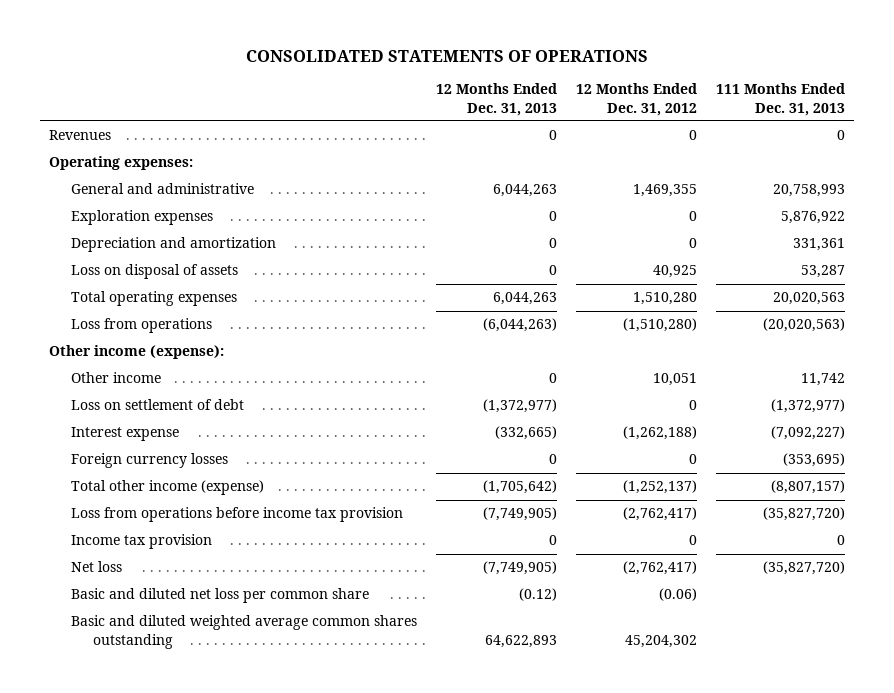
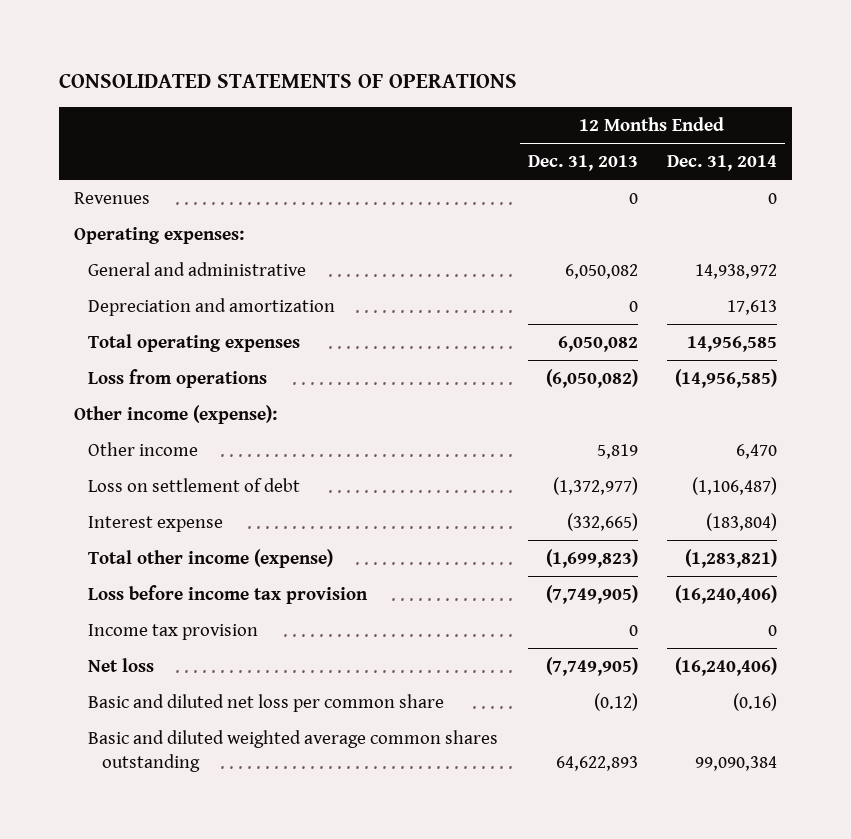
[575,83,697,116] 12 Months Ended Dec. 31, 2012 -> none
[715,83,845,116] 111 Months Ended Dec. 31, 2013 -> none
none -> [667,155,778,172] Dec. 31, 2014
[70,210,213,226] Exploration expenses -> none
[492,184,557,198] 6,044,263 -> [564,263,638,279] 6,050,082
[70,264,238,280] Loss on disposal of assets -> none
[492,292,557,306] 6,044,263 -> [557,335,638,352] 6,050,082
[482,318,557,333] (6,044,263) -> [545,368,638,388] (6,050,082)
[548,373,557,384] 0 -> [596,443,638,459] 5,819
[70,453,228,469] Foreign currency losses -> none
[482,480,557,495] (1,705,642) -> [545,548,638,568] (1,699,823)
[70,507,403,523] Loss from operations before income tax provision -> [88,584,369,604] Loss before income tax provision

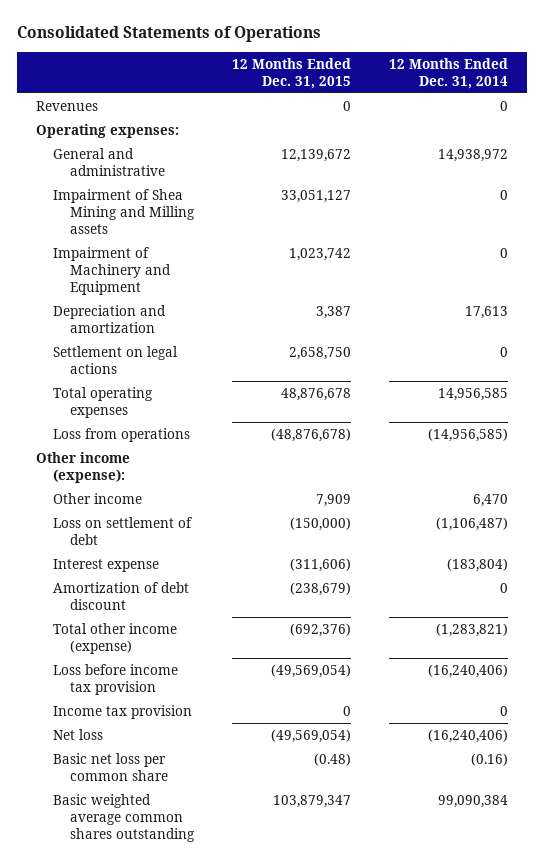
[59,73,518,89] CONSOLIDATED STATEMENTS OF OPERATIONS -> [17,26,322,43] Consolidated Statements of Operations
[527,155,638,172] Dec. 31, 2013 -> none
none -> [231,57,351,89] 12 Months Ended Dec. 31, 2015
none -> [52,188,195,234] Impairment of Shea Mining and Milling assets
none -> [52,246,171,295] Impairment of Machinery and Equipment
none -> [52,345,178,374] Settlement on legal actions
none -> [52,581,189,610] Amortization of debt discount
[88,693,445,712] Basic and diluted net loss per common share -> [52,752,168,781] Basic net loss per common share
[88,729,499,773] Basic and diluted weighted average common shares outstanding -> [52,793,195,842] Basic weighted average common shares outstanding

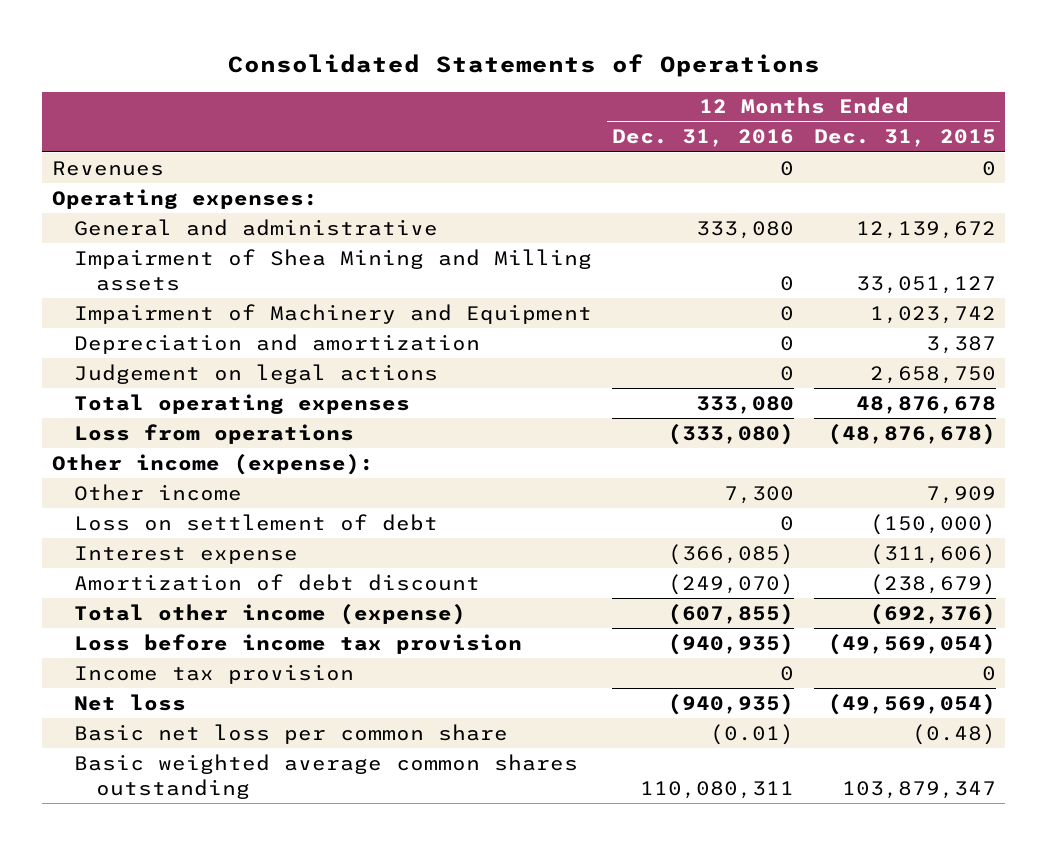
[388,57,508,89] 12 Months Ended Dec. 31, 2014 -> none
none -> [611,129,794,148] Dec. 31, 2016
[52,345,178,374] Settlement on legal actions -> [74,363,439,384] Judgement on legal actions

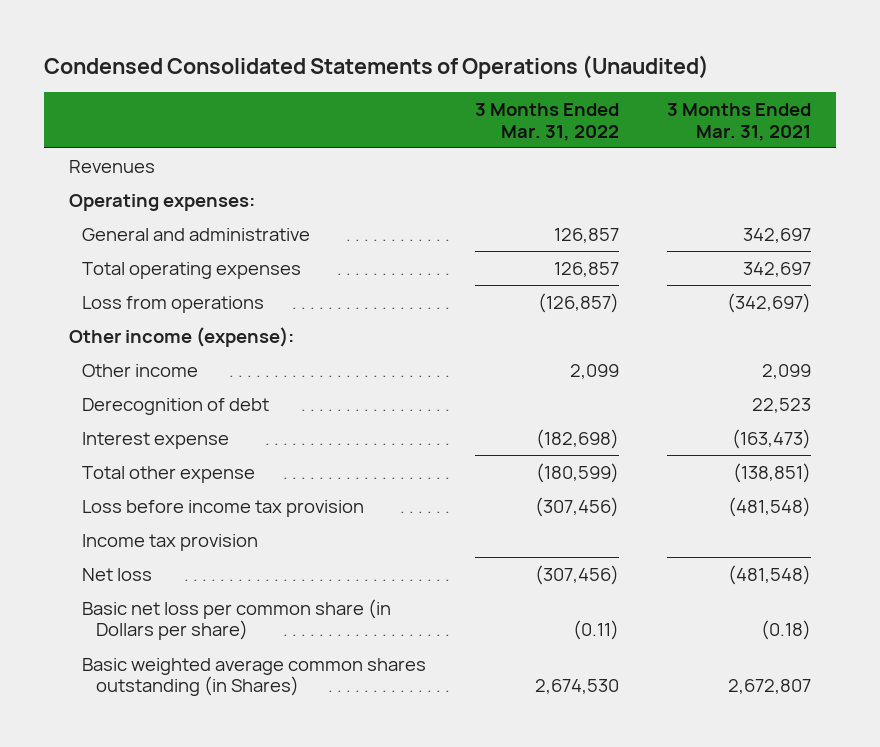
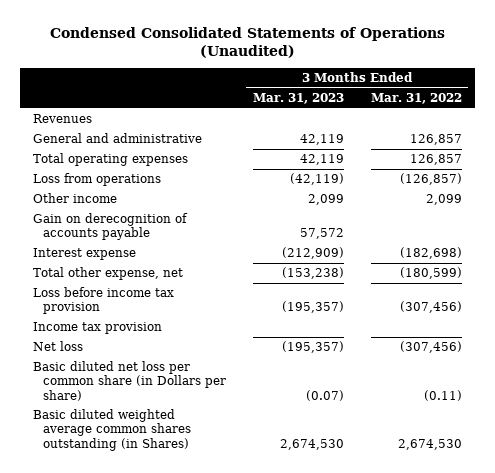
[667,103,812,141] 3 Months Ended Mar. 31, 2021 -> none
none -> [252,93,344,105] Mar. 31, 2023
[68,193,255,211] Operating expenses: -> none
[68,326,294,347] Other income (expense): -> none
[82,397,270,415] Derecognition of debt -> none
none -> [33,213,189,241] Gain on derecognition of accounts payable
[82,465,256,483] Total other expense -> [33,267,184,281] Total other expense, net
[82,598,392,641] Basic net loss per common share (in Dollars per share) -> [33,361,227,401] Basic diluted net loss per common share (in Dollars per share)
[82,657,427,697] Basic weighted average common shares outstanding (in Shares) -> [33,409,192,451] Basic diluted weighted average common shares outstanding (in Shares)

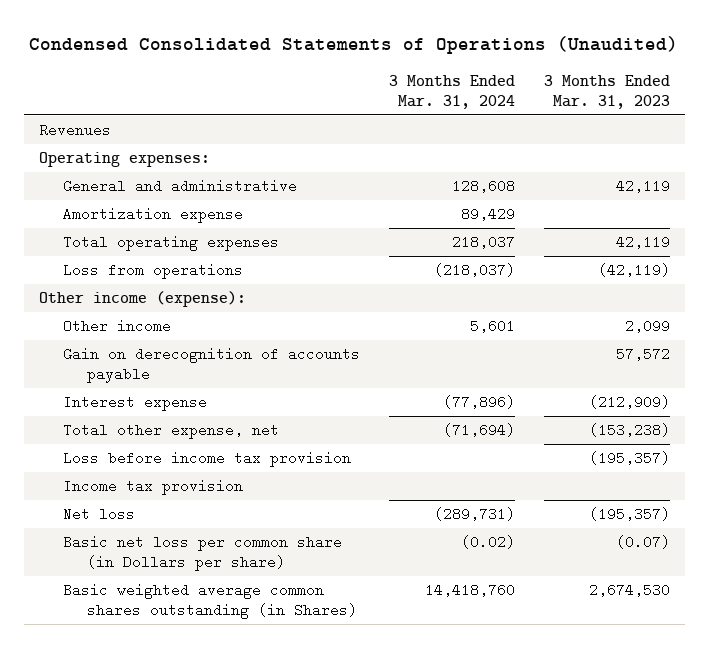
[370,93,462,105] Mar. 31, 2022 -> none
none -> [389,74,516,109] 3 Months Ended Mar. 31, 2024
none -> [38,152,210,168] Operating expenses:
none -> [62,207,243,224] Amortization expense
none -> [38,291,246,308] Other income (expense):
[33,361,227,401] Basic diluted net loss per common share (in Dollars per share) -> [62,535,342,571] Basic net loss per common share (in Dollars per share)
[33,409,192,451] Basic diluted weighted average common shares outstanding (in Shares) -> [62,583,358,619] Basic weighted average common shares outstanding (in Shares)

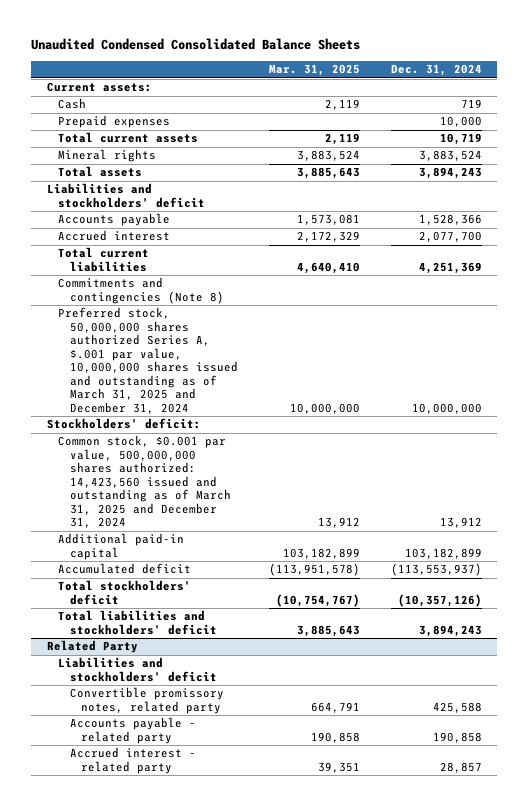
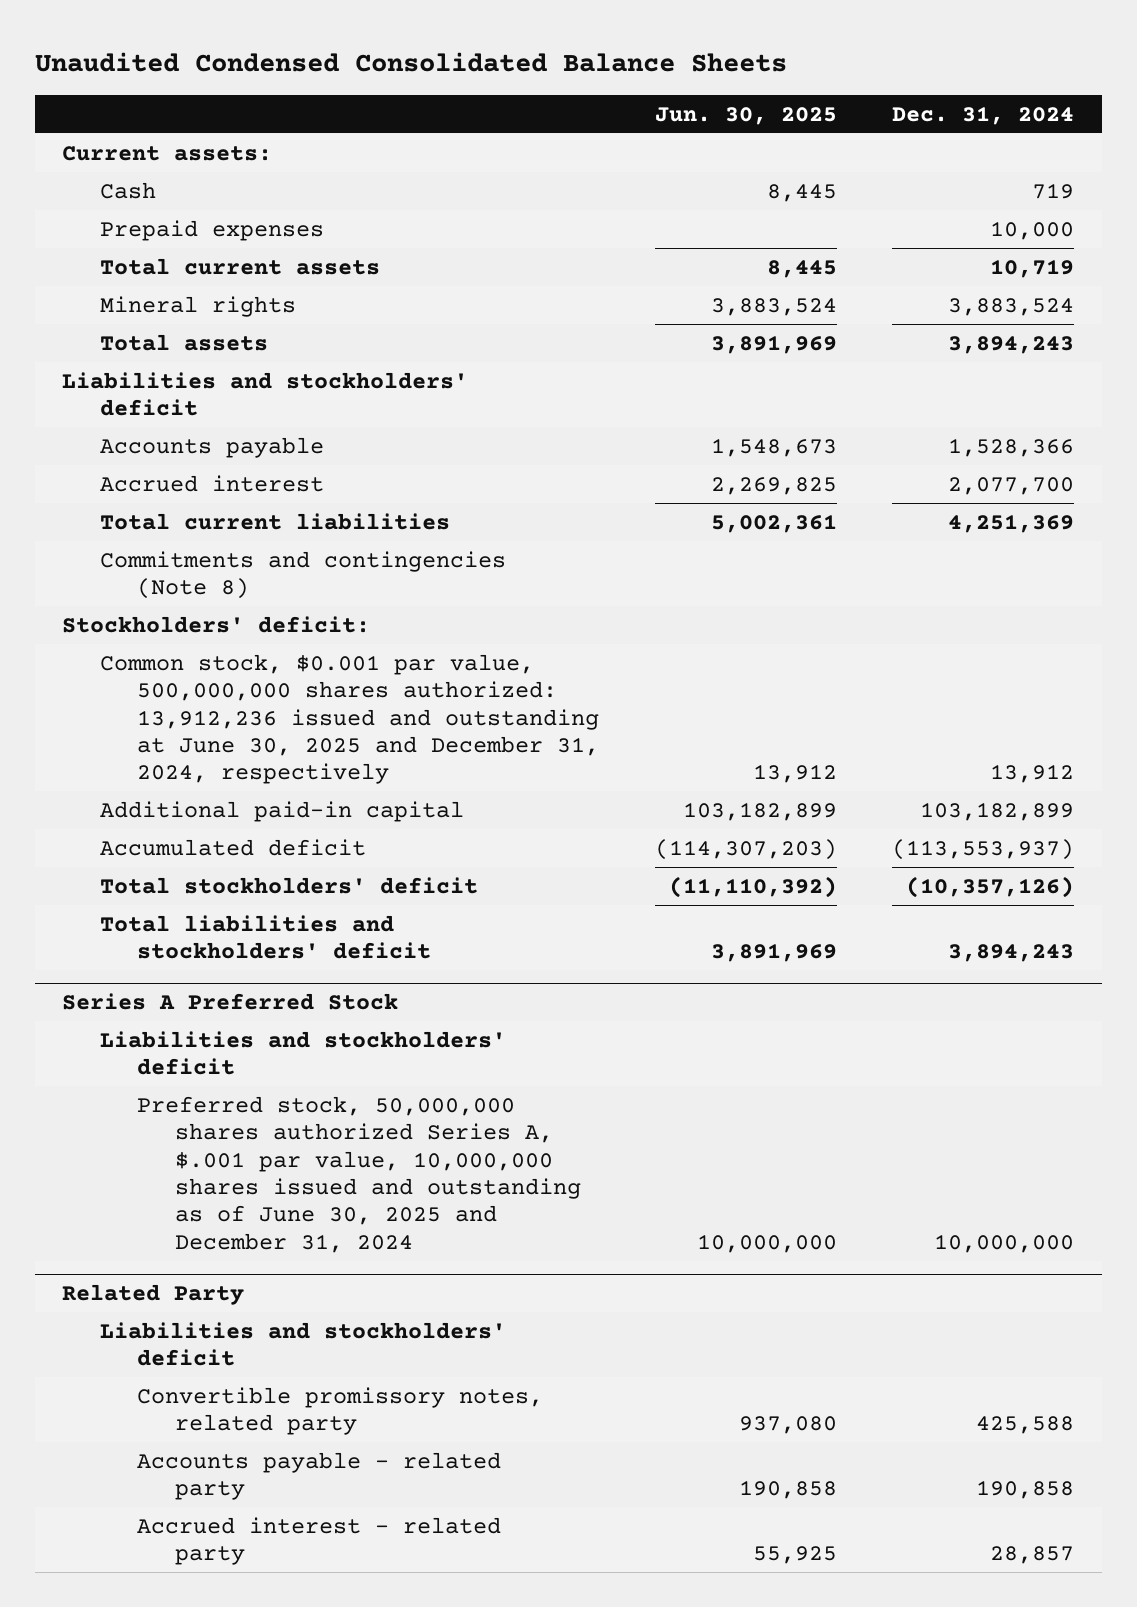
[268,64,360,77] Mar. 31, 2025 -> none
none -> [654,106,837,125] Jun. 30, 2025
[58,307,238,414] Preferred stock, 50,000,000 shares authorized Series A, $.001 par value, 10,000,000 shares issued and outstanding as of March 31, 2025 and December 31, 2024 -> none
[58,435,231,529] Common stock, $0.001 par value, 500,000,000 shares authorized: 14,423,560 issued and outstanding as of March 31, 2025 and December 31, 2024 -> [99,653,600,785] Common stock, $0.001 par value, 500,000,000 shares authorized: 13,912,236 issued and outstanding at June 30, 2025 and December 31, 2024, respectively
none -> [62,993,399,1011] Series A Preferred Stock
none -> [99,1030,506,1076] Liabilities and stockholders' deficit
none -> [137,1095,581,1253] Preferred stock, 50,000,000 shares authorized Series A, $.001 par value, 10,000,000 shares issued and outstanding as of June 30, 2025 and December 31, 2024

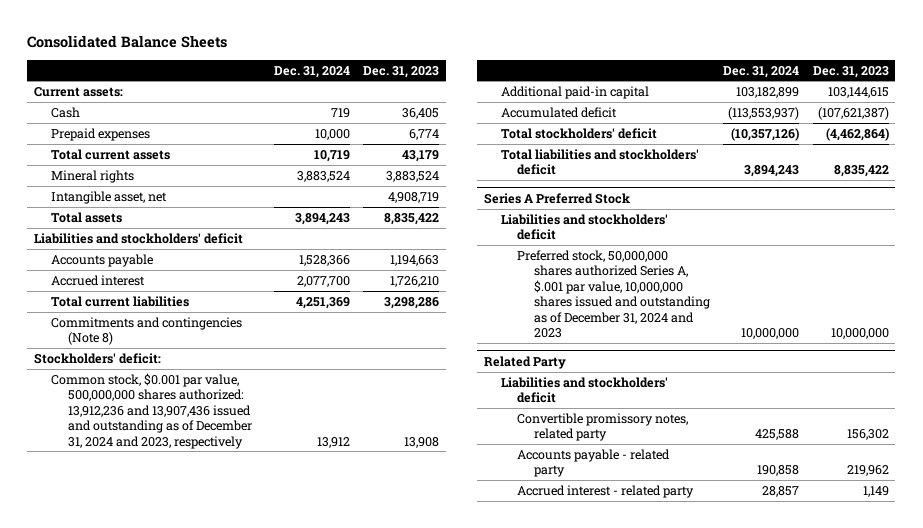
[34,52,787,73] Unaudited Condensed Consolidated Balance Sheets -> [27,34,228,48] Consolidated Balance Sheets
[654,106,837,125] Jun. 30, 2025 -> none
none -> [362,65,439,78] Dec. 31, 2023
none -> [50,191,167,205] Intangible asset, net
[99,653,600,785] Common stock, $0.001 par value, 500,000,000 shares authorized: 13,912,236 issued and outstanding at June 30, 2025 and December 31, 2024, respectively -> [50,373,252,449] Common stock, $0.001 par value, 500,000,000 shares authorized: 13,912,236 and 13,907,436 issued and outstanding as of December 31, 2024 and 2023, respectively
[137,1095,581,1253] Preferred stock, 50,000,000 shares authorized Series A, $.001 par value, 10,000,000 shares issued and outstanding as of June 30, 2025 and December 31, 2024 -> [517,250,711,338] Preferred stock, 50,000,000 shares authorized Series A, $.001 par value, 10,000,000 shares issued and outstanding as of December 31, 2024 and 2023

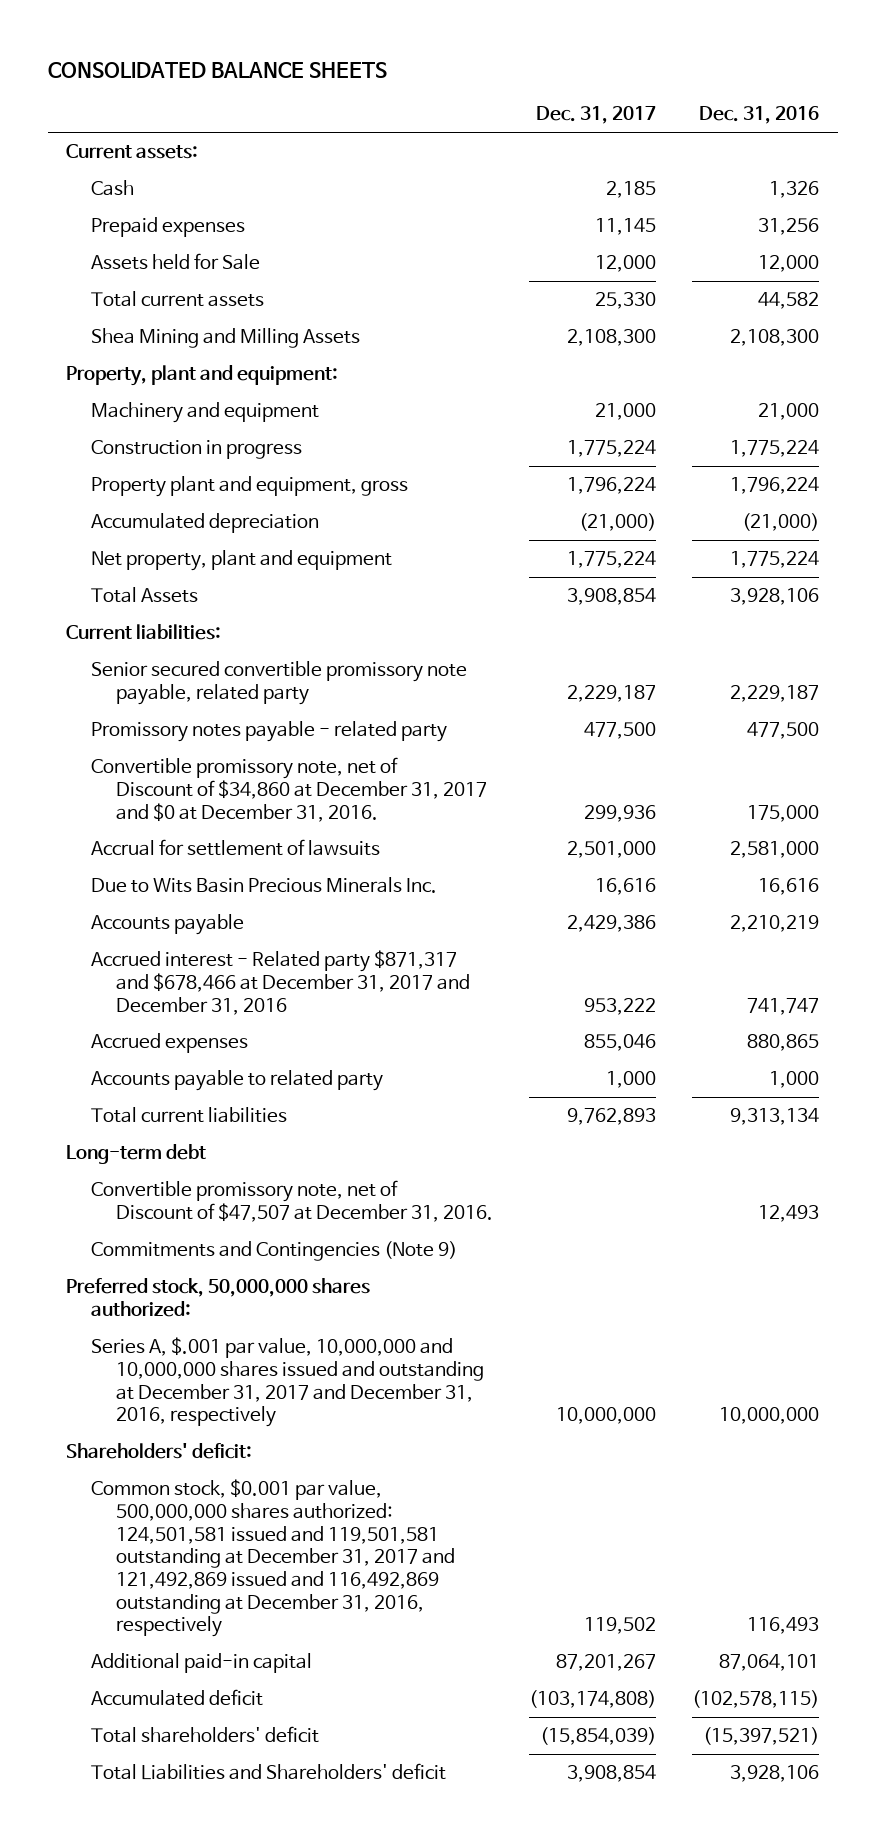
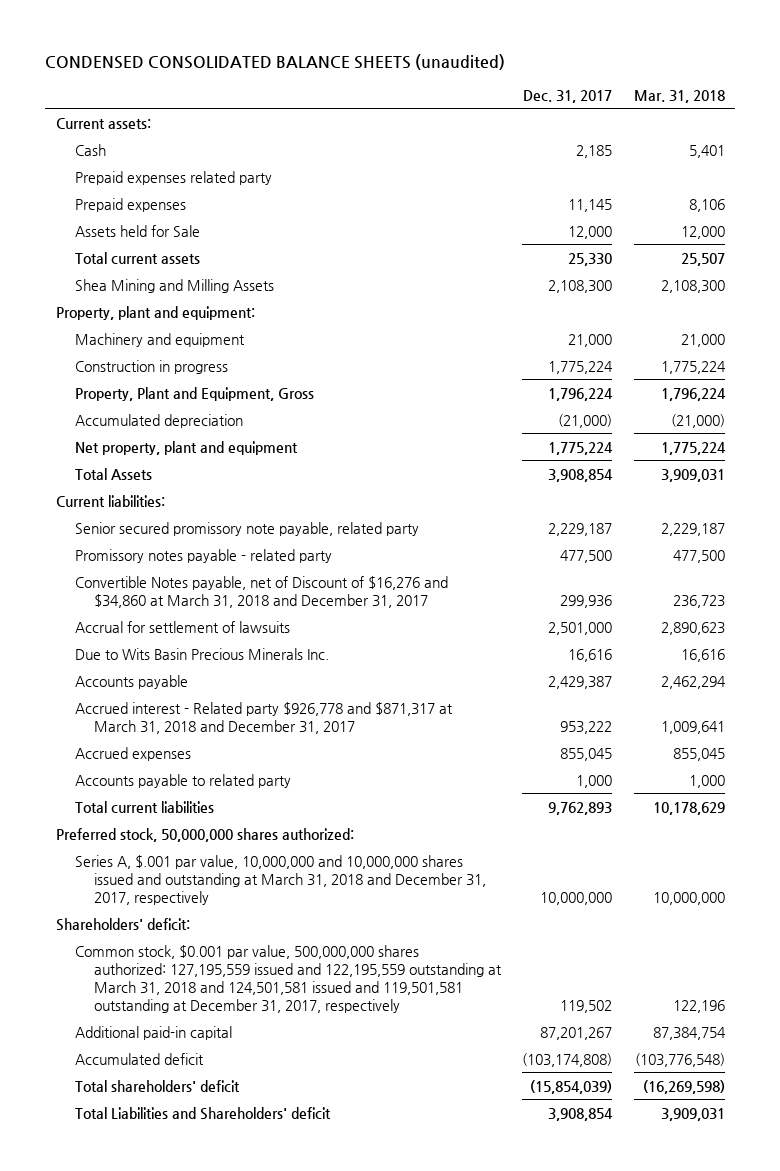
[48,61,388,78] CONSOLIDATED BALANCE SHEETS -> [45,53,506,70] CONDENSED CONSOLIDATED BALANCE SHEETS (unaudited)
[699,106,820,125] Dec. 31, 2016 -> none
none -> [633,89,725,103] Mar. 31, 2018
none -> [74,170,272,185] Prepaid expenses related party
[91,476,409,498] Property plant and equipment, gross -> [74,386,314,401] Property, Plant and Equipment, Gross
[91,661,468,705] Senior secured convertible promissory note payable, related party -> [74,521,419,536] Senior secured promissory note payable, related party
[91,757,488,822] Convertible promissory note, net of Discount of $34,860 at December 31, 2017 and $0 at December 31, 2016. -> [74,575,448,608] Convertible Notes payable, net of Discount of $16,276 and $34,860 at March 31, 2018 and December 31, 2017
[567,915,657,933] 2,429,386 -> [548,675,613,689] 2,429,387
[91,950,471,1015] Accrued interest - Related party $871,317 and $678,466 at December 31, 2017 and December 31, 2016 -> [74,701,453,734] Accrued interest - Related party $926,778 and $871,317 at March 31, 2018 and December 31, 2017
[584,1034,657,1052] 855,046 -> [560,747,613,761] 855,045
[66,1144,207,1165] Long-term debt -> none
[91,1180,494,1222] Convertible promissory note, net of Discount of $47,507 at December 31, 2016. -> none
[91,1241,458,1262] Commitments and Contingencies (Note 9) -> none
[91,1337,485,1428] Series A, $.001 par value, 10,000,000 and 10,000,000 shares issued and outstanding at December 31, 2017 and December 31, 2016, respectively -> [74,854,486,905] Series A, $.001 par value, 10,000,000 and 10,000,000 shares issued and outstanding at March 31, 2018 and December 31, 2017, respectively
[91,1479,456,1638] Common stock, $0.001 par value, 500,000,000 shares authorized: 124,501,581 issued and 119,501,581 outstanding at December 31, 2017 and 121,492,869 issued and 116,492,869 outstanding at December 31, 2016, respectively -> [74,944,502,1013] Common stock, $0.001 par value, 500,000,000 shares authorized: 127,195,559 issued and 122,195,559 outstanding at March 31, 2018 and 124,501,581 issued and 119,501,581 outstanding at December 31, 2017, respectively

